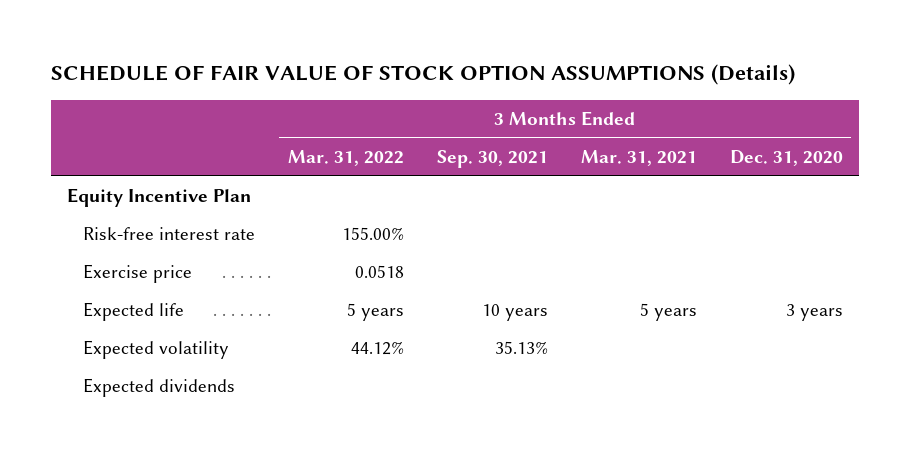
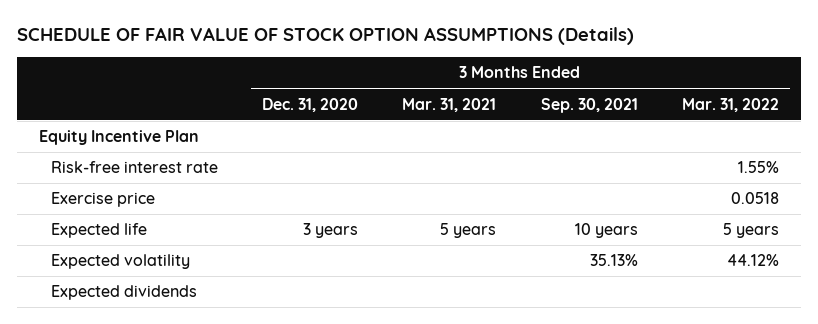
[341,227,404,241] 155.00% -> [738,161,780,174] 1.55%

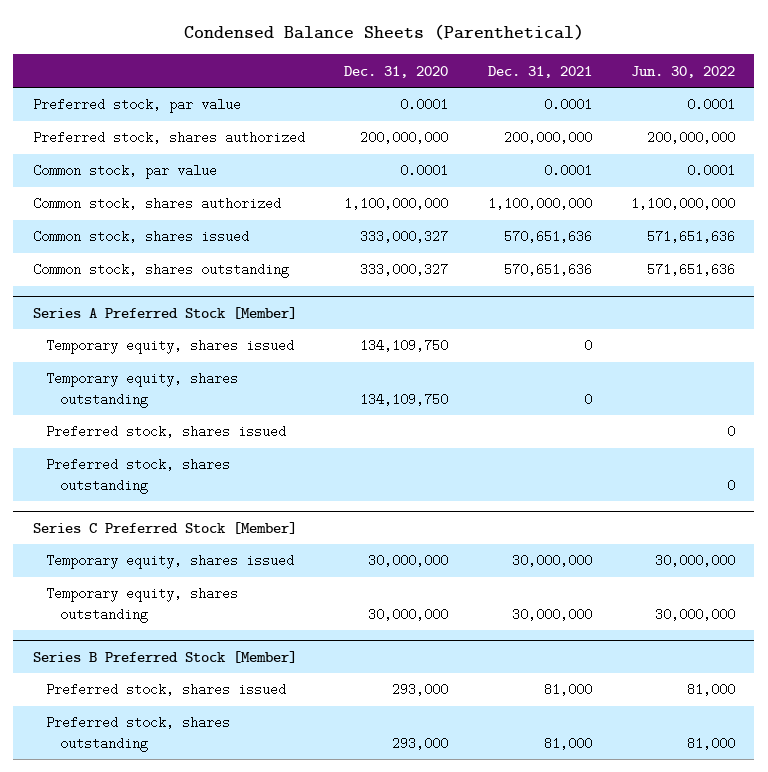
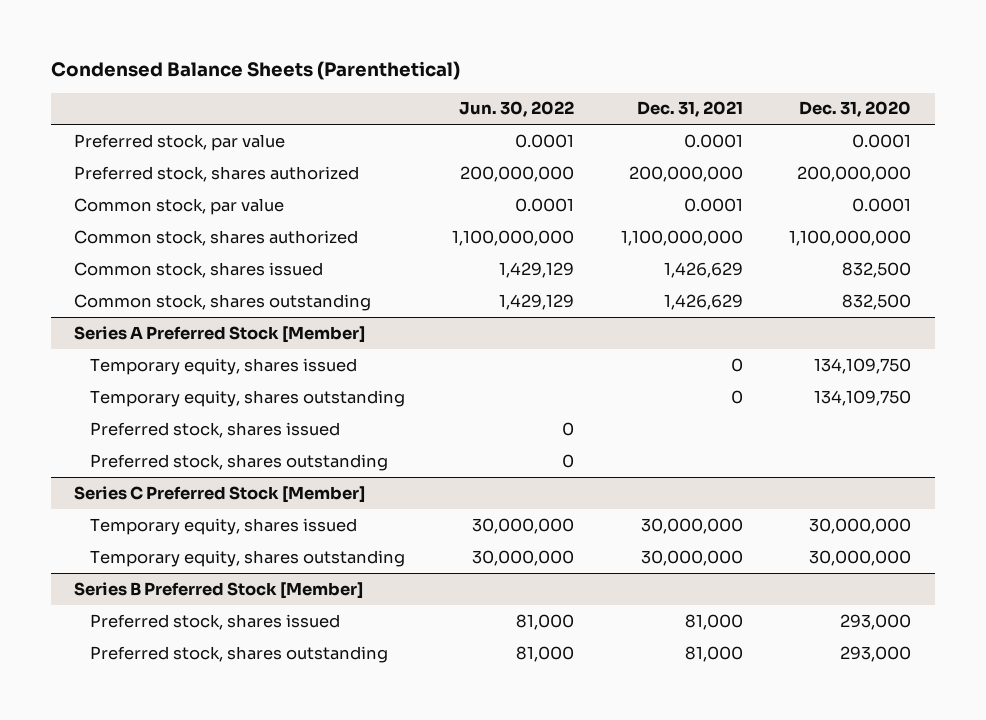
[360,230,449,244] 333,000,327 -> [842,261,912,278] 832,500
[503,230,592,244] 570,651,636 -> [663,261,743,278] 1,426,629
[646,230,735,244] 571,651,636 -> [498,261,574,278] 1,429,129
[360,263,449,277] 333,000,327 -> [842,293,912,310] 832,500
[503,263,592,277] 570,651,636 -> [663,293,743,310] 1,426,629
[646,263,735,277] 571,651,636 -> [498,293,574,310] 1,429,129

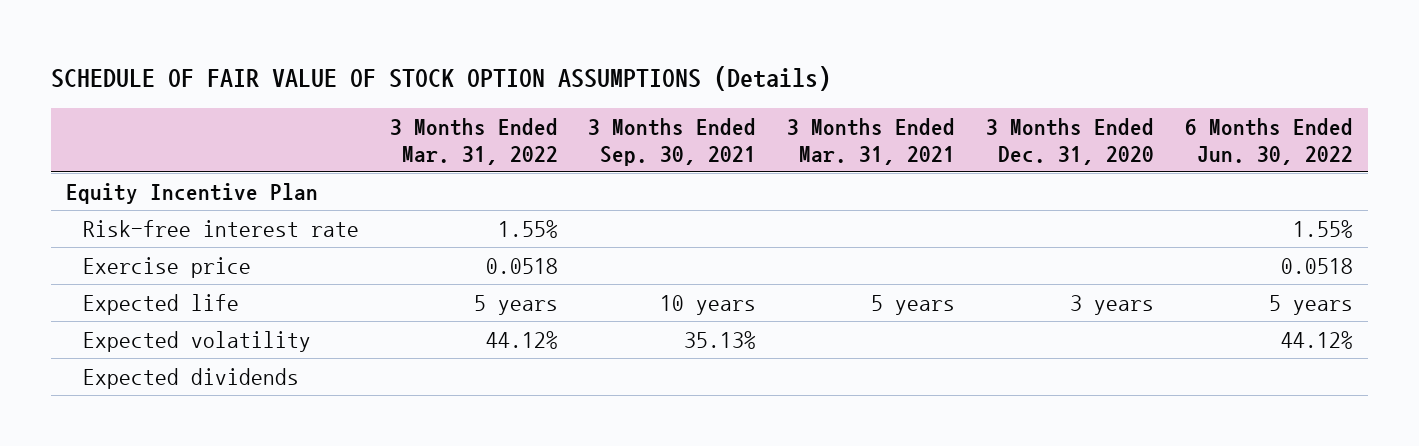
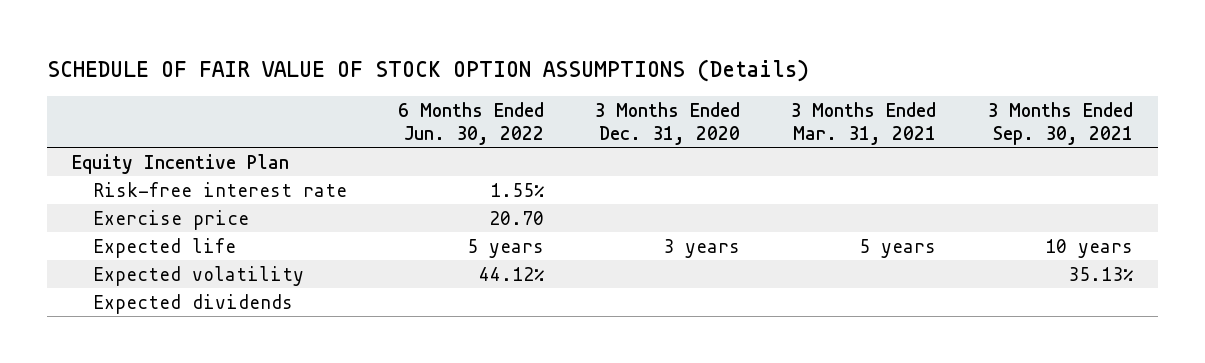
[389,117,558,165] 3 Months Ended Mar. 31, 2022 -> none
[1280,257,1353,274] 0.0518 -> [488,210,544,225] 20.70

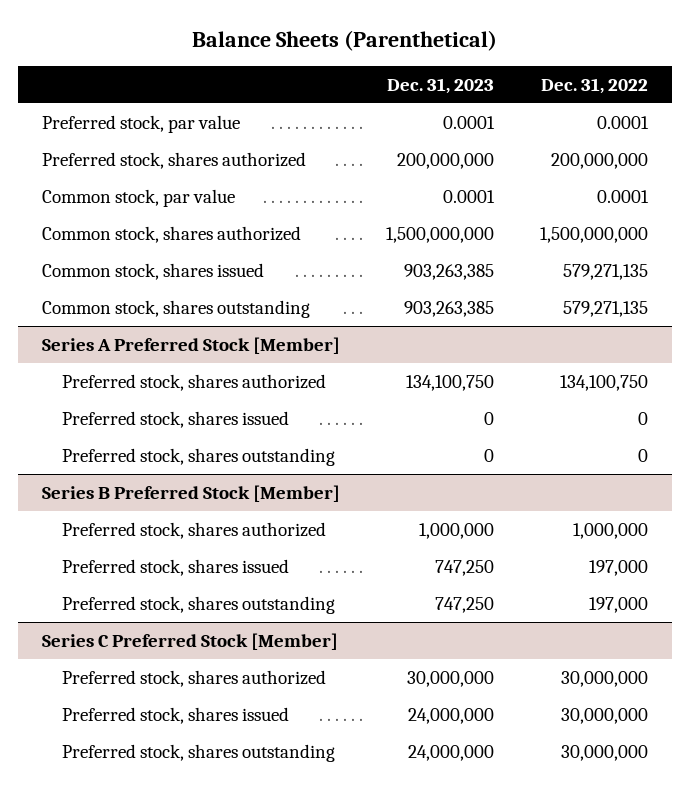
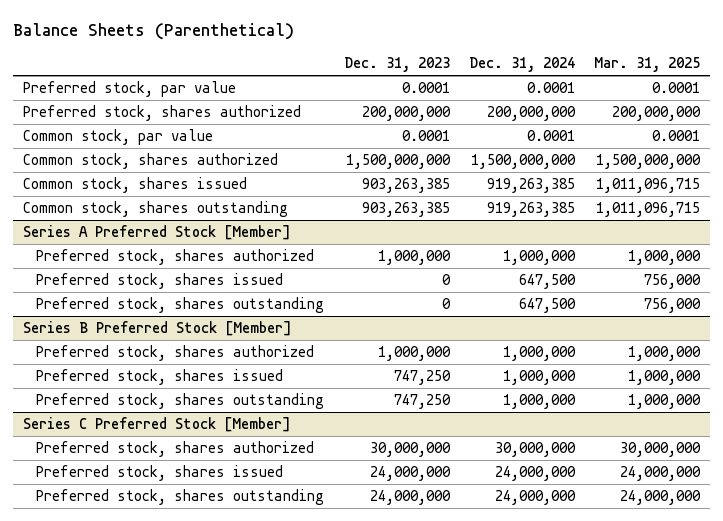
[541,77,649,94] Dec. 31, 2022 -> none
none -> [468,57,575,73] Dec. 31, 2024
none -> [594,57,701,73] Mar. 31, 2025
[405,374,494,391] 134,100,750 -> [377,250,451,266] 1,000,000

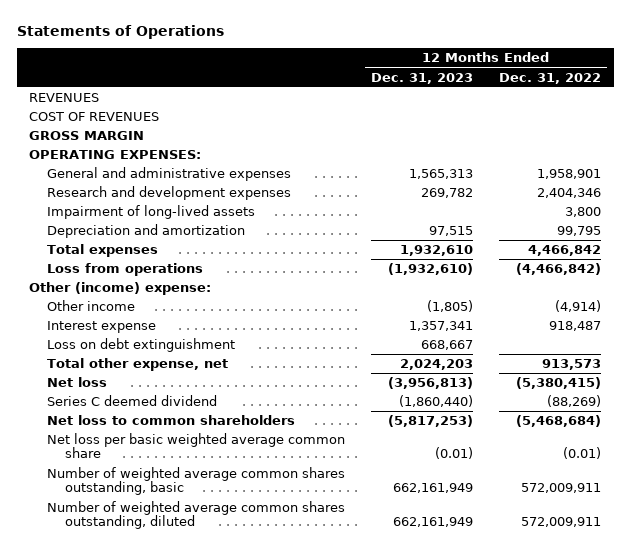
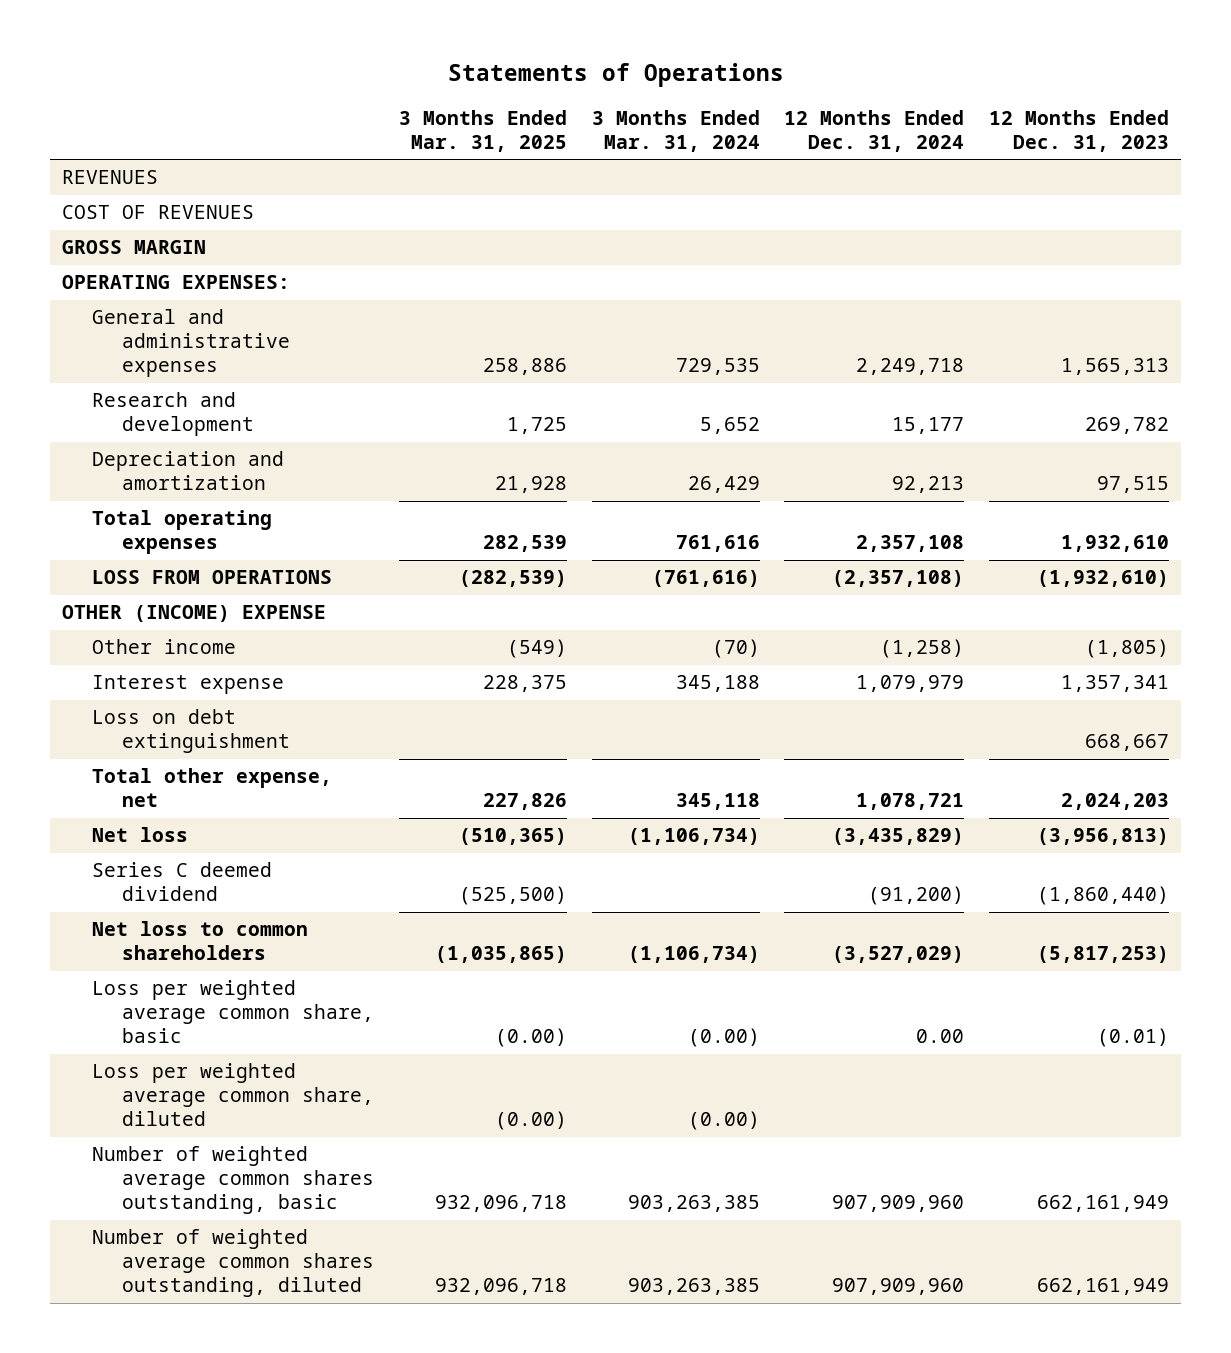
[498,72,601,84] Dec. 31, 2022 -> none
none -> [398,109,567,152] 3 Months Ended Mar. 31, 2025
none -> [591,109,760,152] 3 Months Ended Mar. 31, 2024
none -> [784,109,965,152] 12 Months Ended Dec. 31, 2024
[47,205,256,220] Impairment of long-lived assets -> none
[47,186,292,201] Research and development expenses -> [92,392,255,437] Research and development
[47,244,159,258] Total expenses -> [92,510,273,555] Total operating expenses
[47,263,204,277] Loss from operations -> [92,570,333,585] LOSS FROM OPERATIONS
[29,282,212,296] Other (income) expense: -> [62,605,327,623] OTHER (INCOME) EXPENSE
[47,433,346,459] Net loss per basic weighted average common share -> [92,980,375,1044] Loss per weighted average common share, basic
none -> [92,1063,375,1127] Loss per weighted average common share, diluted

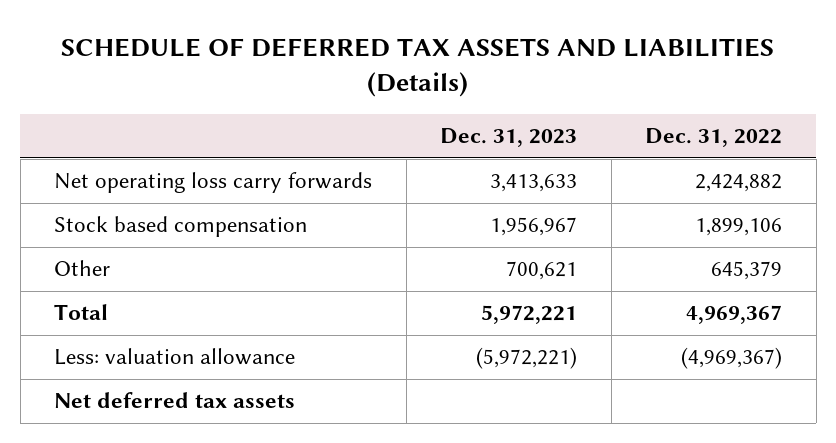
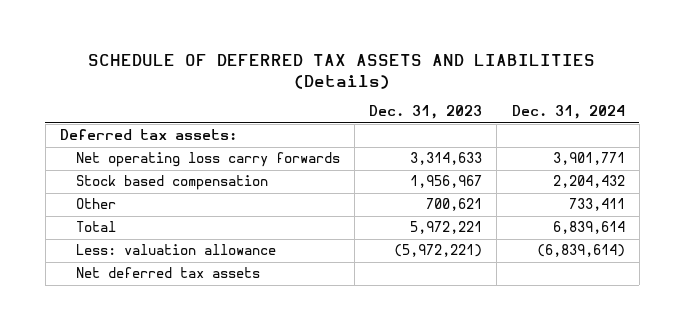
[645,128,783,148] Dec. 31, 2022 -> none
none -> [511,105,625,120] Dec. 31, 2024
none -> [59,129,237,141] Deferred tax assets:
[490,174,578,193] 3,413,633 -> [410,152,483,166] 3,314,633

